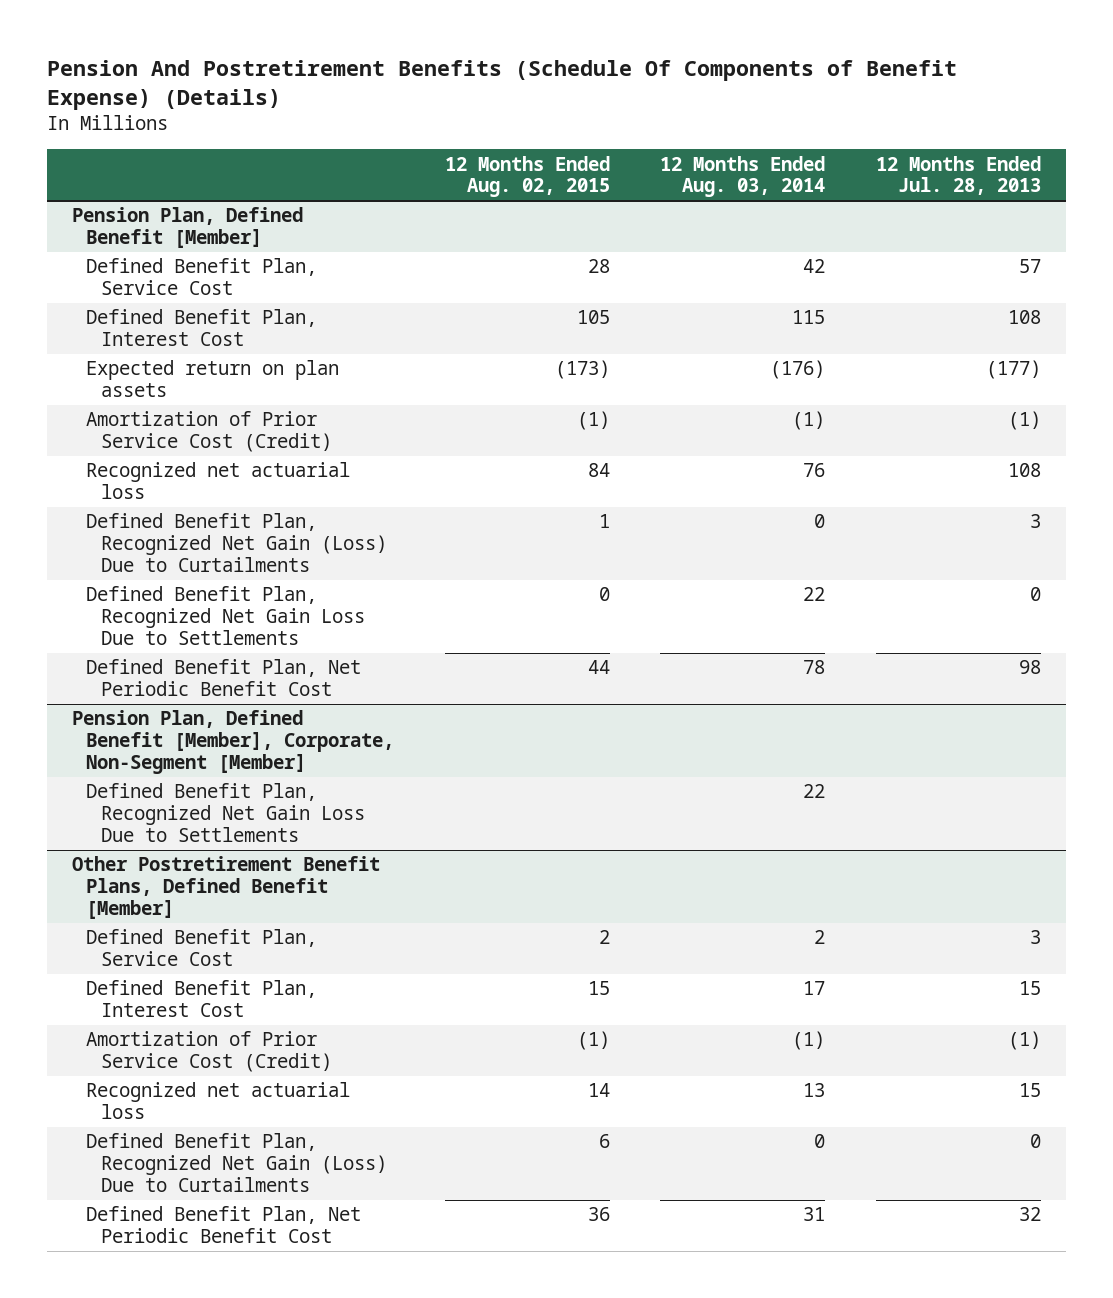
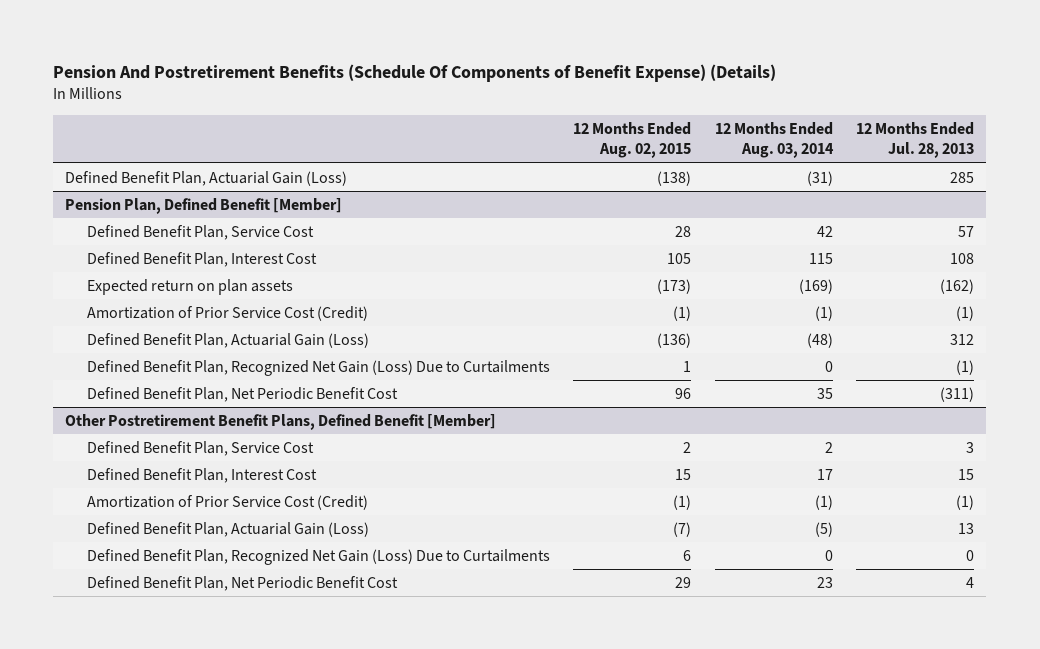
none -> [65,170,348,186] Defined Benefit Plan, Actuarial Gain (Loss)
[770,360,826,380] (176) -> [798,278,833,294] (169)
[985,360,1041,380] (177) -> [940,278,975,294] (162)
[86,462,351,500] Recognized net actuarial loss -> none
[86,586,366,646] Defined Benefit Plan, Recognized Net Gain Loss Due to Settlements -> none
[71,710,395,775] Pension Plan, Defined Benefit [Member], Corporate, Non-Segment [Member] -> none
[86,783,366,843] Defined Benefit Plan, Recognized Net Gain Loss Due to Settlements -> none
none -> [86,332,369,348] Defined Benefit Plan, Actuarial Gain (Loss)
[1029,514,1041,529] 3 -> [956,359,975,375] (1)
[587,660,610,675] 44 -> [675,387,692,399] 96
[803,660,826,675] 78 -> [816,387,833,399] 35
[1018,660,1041,675] 98 -> [940,386,975,402] (311)
[86,1082,351,1120] Recognized net actuarial loss -> none
none -> [86,521,369,537] Defined Benefit Plan, Actuarial Gain (Loss)
[587,1207,610,1222] 36 -> [675,576,692,588] 29
[803,1207,826,1222] 31 -> [816,576,833,588] 23
[1018,1207,1041,1222] 32 -> [966,576,975,588] 4

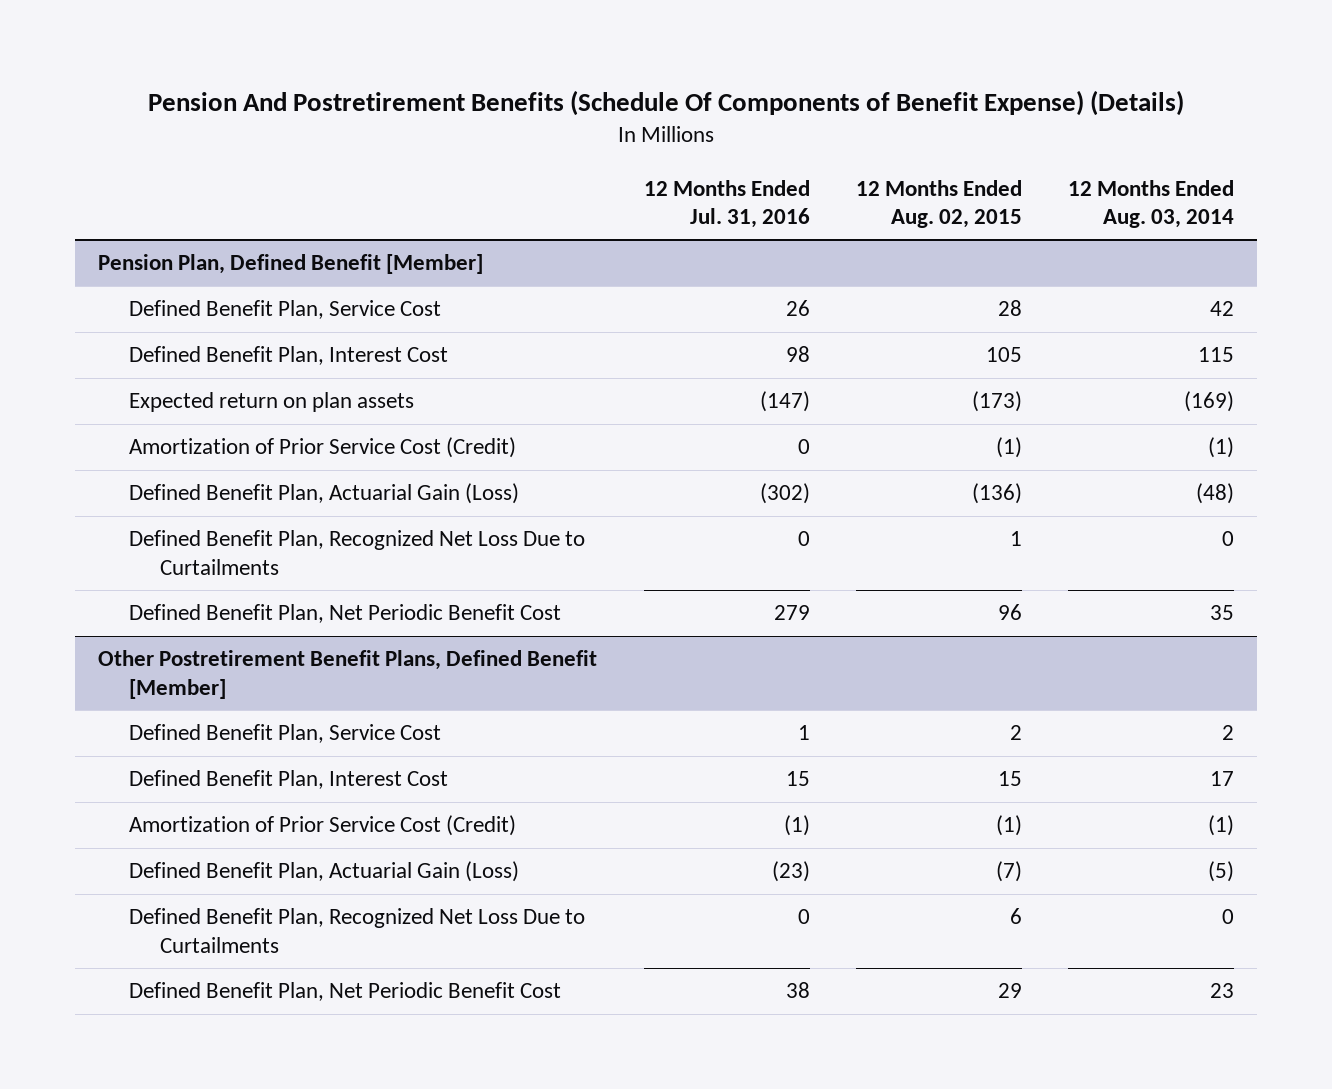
[856,121,975,159] 12 Months Ended Jul. 28, 2013 -> none
none -> [643,179,810,228] 12 Months Ended Jul. 31, 2016
[65,170,348,186] Defined Benefit Plan, Actuarial Gain (Loss) -> none
[86,359,550,376] Defined Benefit Plan, Recognized Net Gain (Loss) Due to Curtailments -> [129,530,586,575] Defined Benefit Plan, Recognized Net Loss Due to Curtailments
[86,548,550,565] Defined Benefit Plan, Recognized Net Gain (Loss) Due to Curtailments -> [129,908,586,953] Defined Benefit Plan, Recognized Net Loss Due to Curtailments

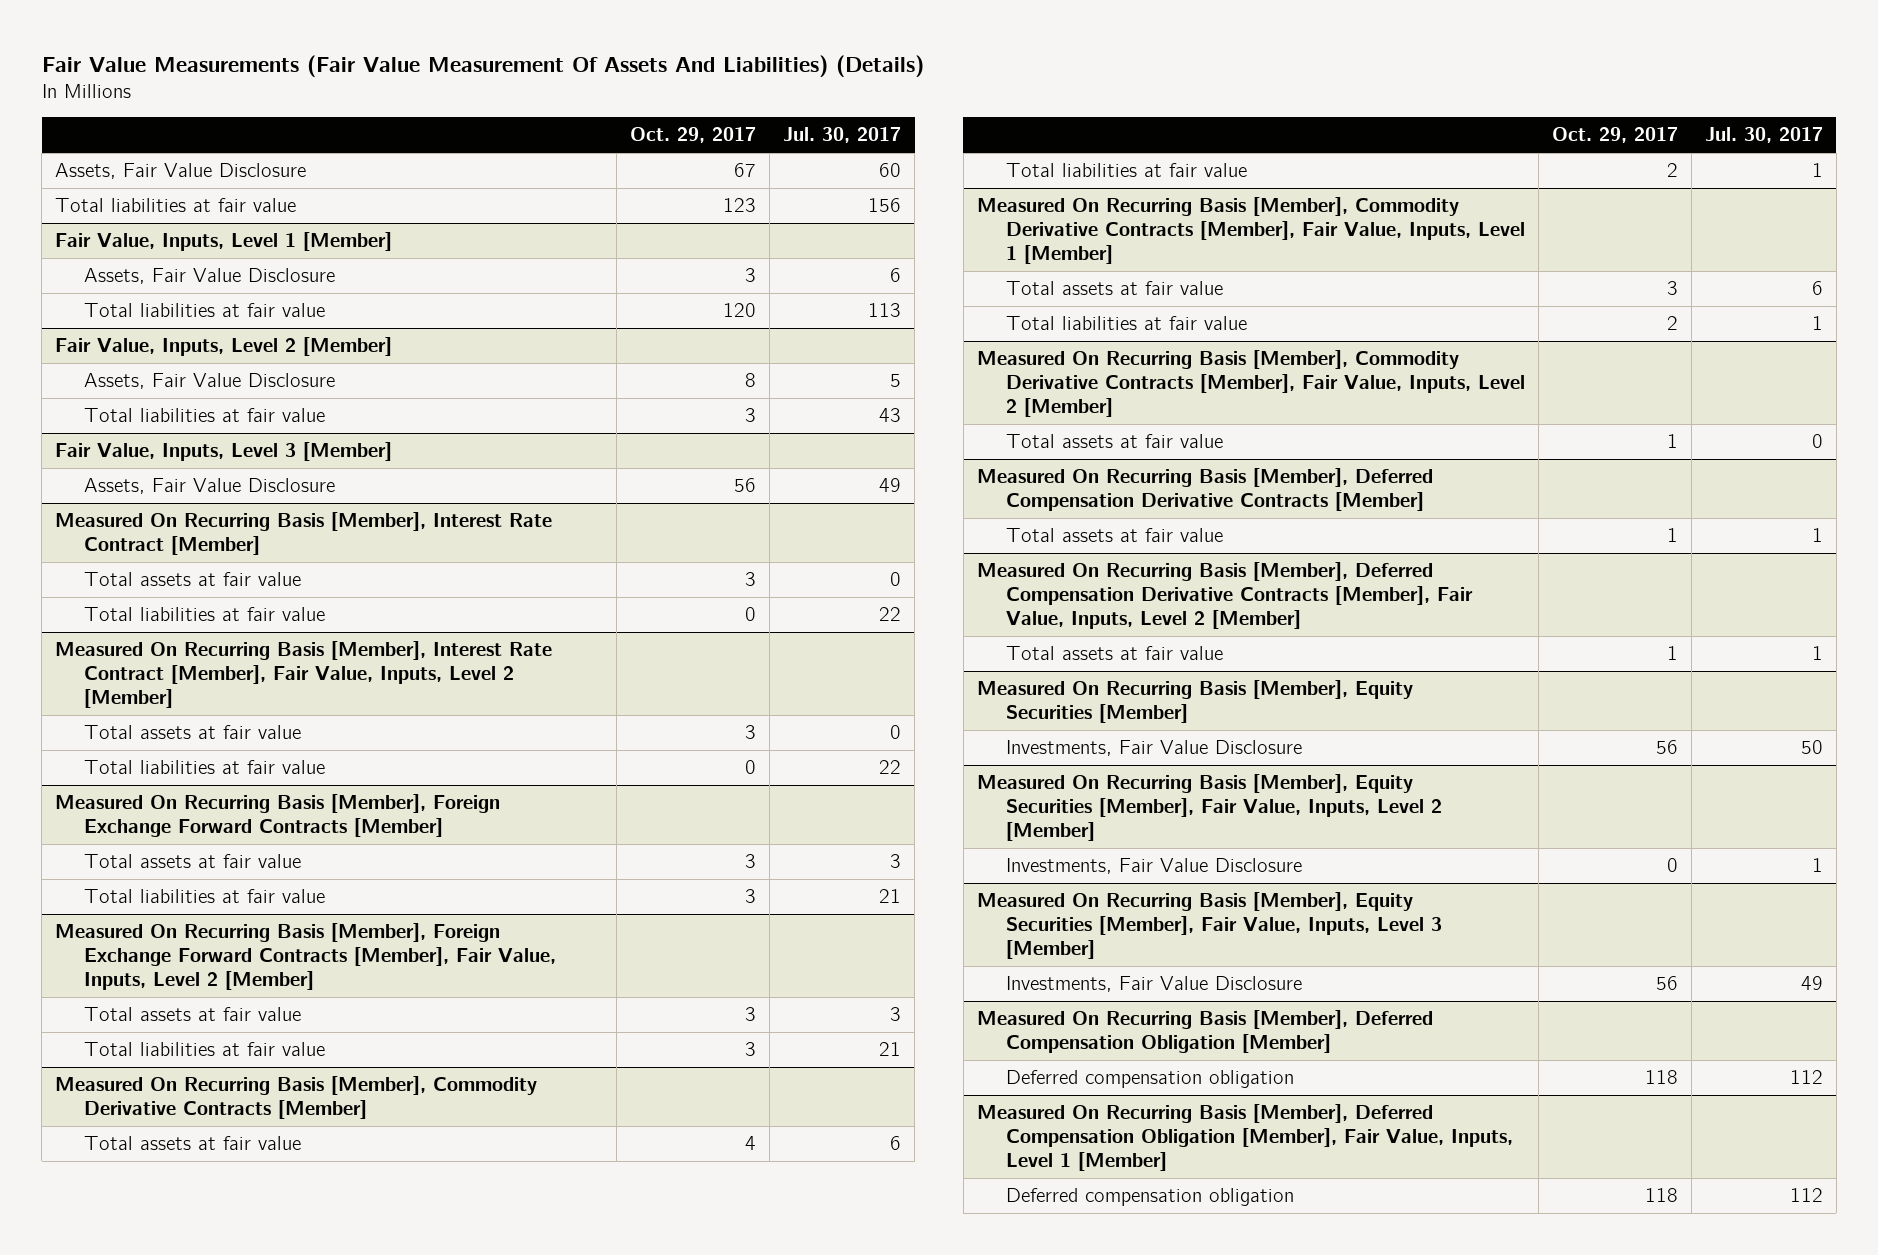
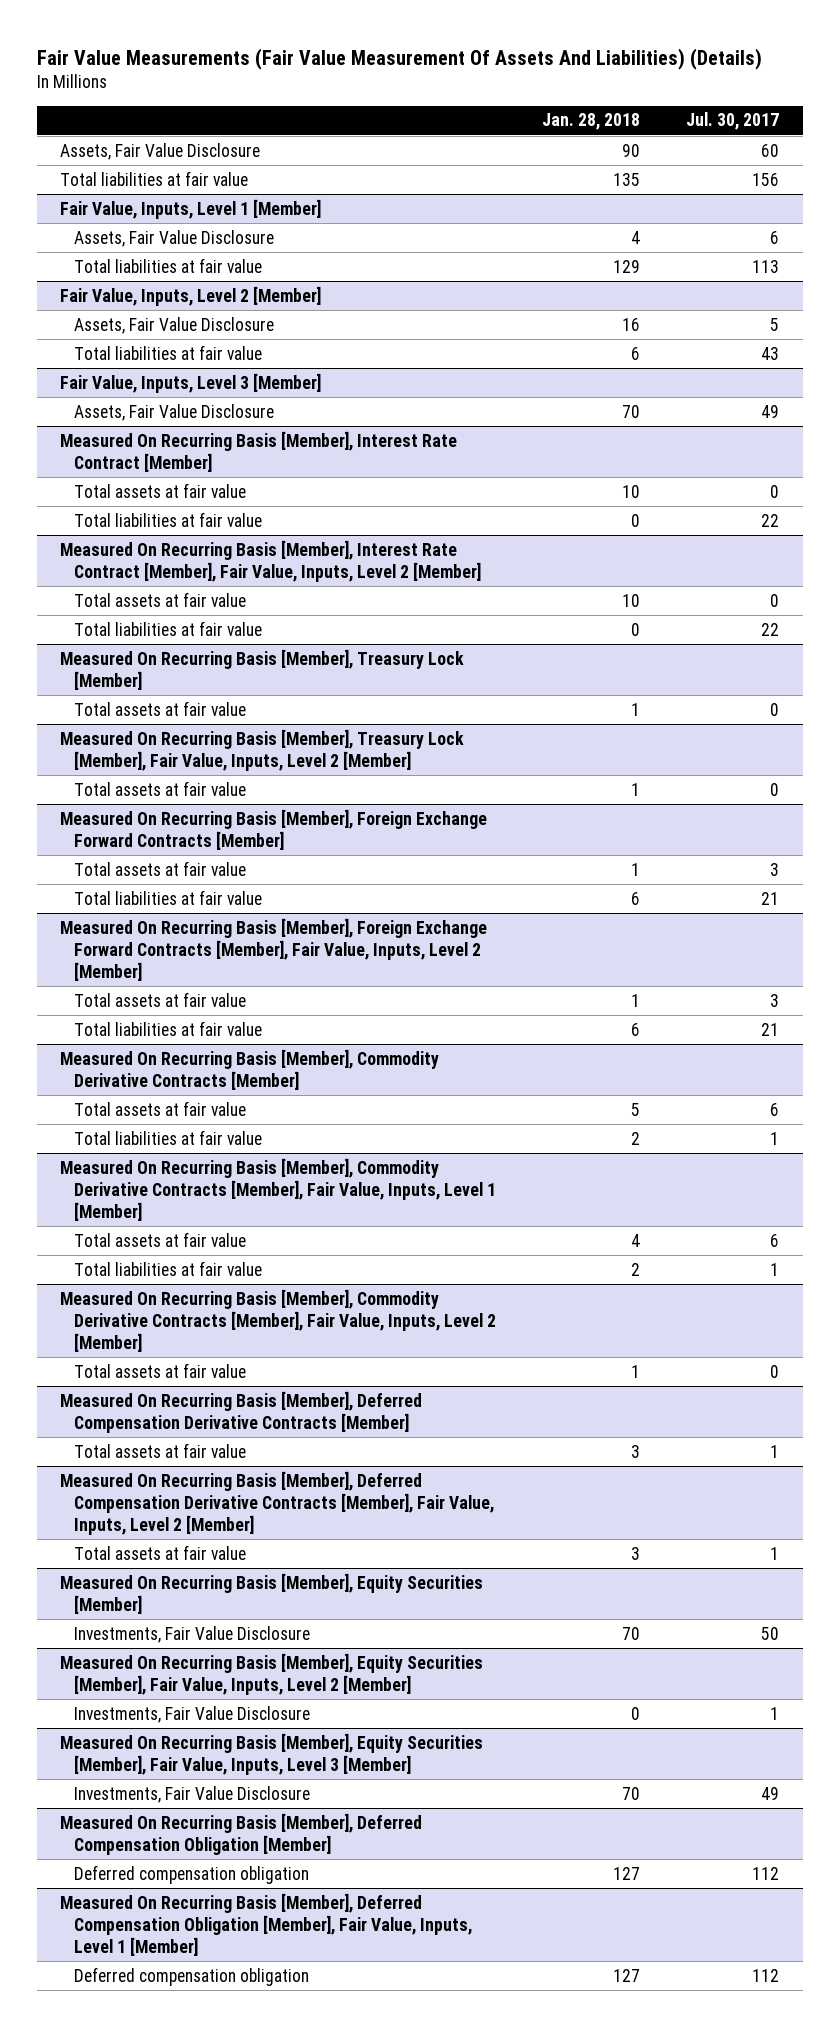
[630,127,757,144] Oct. 29, 2017 -> none
none -> [542,113,641,131] Jan. 28, 2018
none -> [60,648,465,690] Measured On Recurring Basis [Member], Treasury Lock [Member]
none -> [74,700,247,716] Total assets at fair value
none -> [60,728,465,771] Measured On Recurring Basis [Member], Treasury Lock [Member], Fair Value, Inputs, Level 2 [Member]
none -> [74,780,247,796] Total assets at fair value

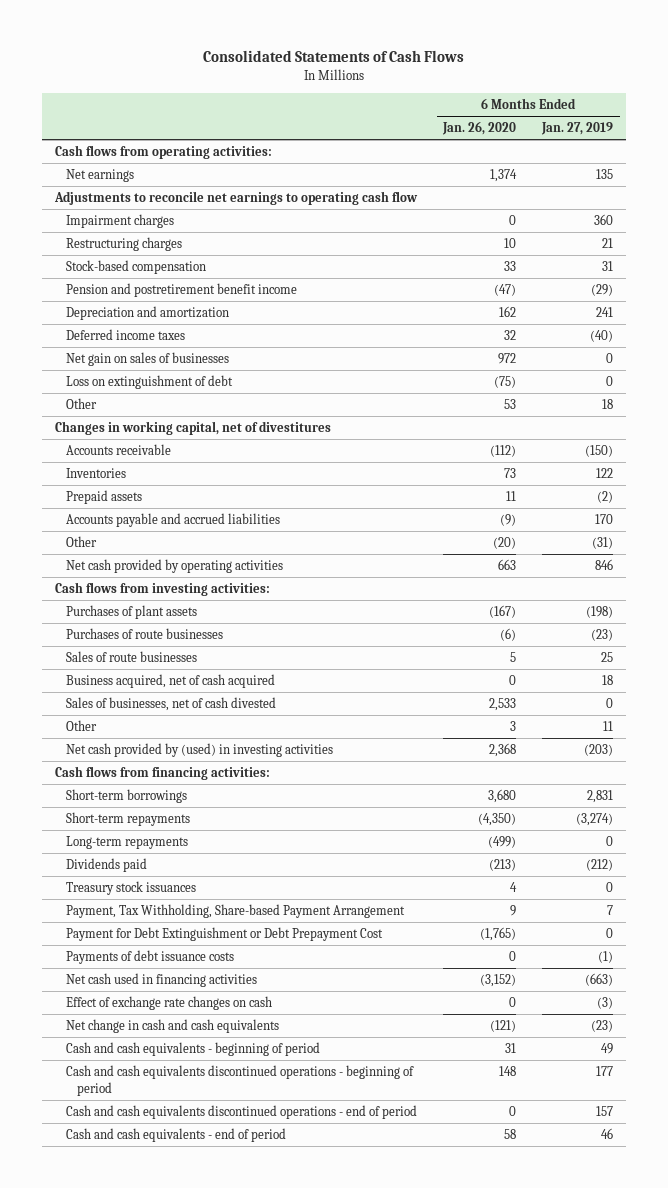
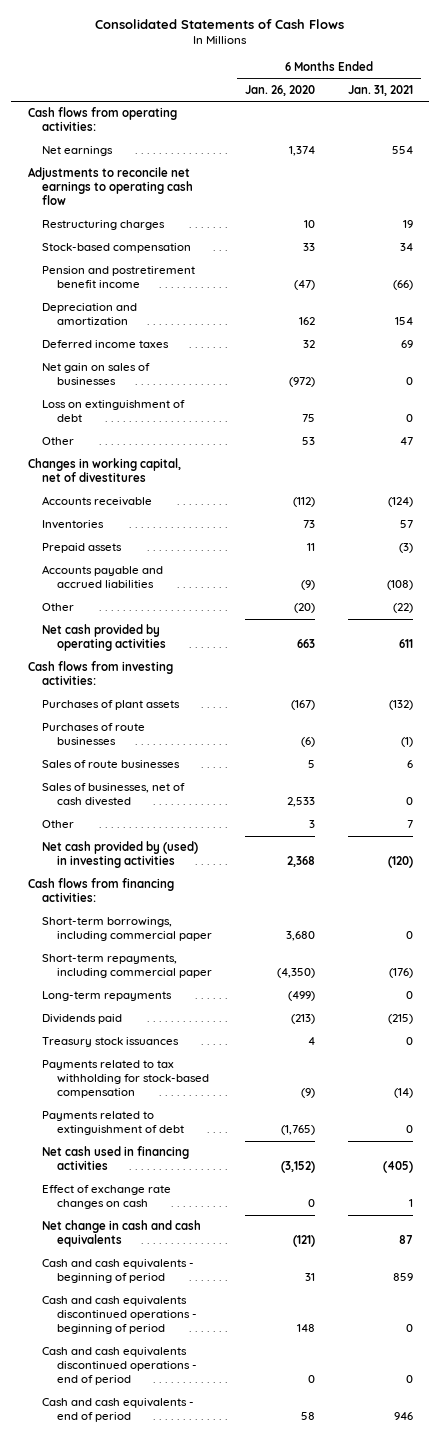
[541,122,614,136] Jan. 27, 2019 -> none
none -> [347,85,413,97] Jan. 31, 2021
[66,213,175,228] Impairment charges -> none
[498,352,517,364] 972 -> [288,377,315,388] (972)
[494,375,517,388] (75) -> [301,414,315,423] 75
[66,673,276,688] Business acquired, net of cash acquired -> none
[66,788,188,803] Short-term borrowings -> [42,917,212,942] Short-term borrowings, including commercial paper
[66,811,191,826] Short-term repayments -> [42,954,212,979] Short-term repayments, including commercial paper
[66,949,235,964] Payments of debt issuance costs -> none
[66,903,406,918] Payment, Tax Withholding, Share-based Payment Arrangement -> [42,1060,209,1099] Payments related to tax withholding for stock-based compensation
[510,904,517,916] 9 -> [300,1088,315,1099] (9)
[66,926,384,941] Payment for Debt Extinguishment or Debt Prepayment Cost -> [42,1111,184,1136] Payments related to extinguishment of debt

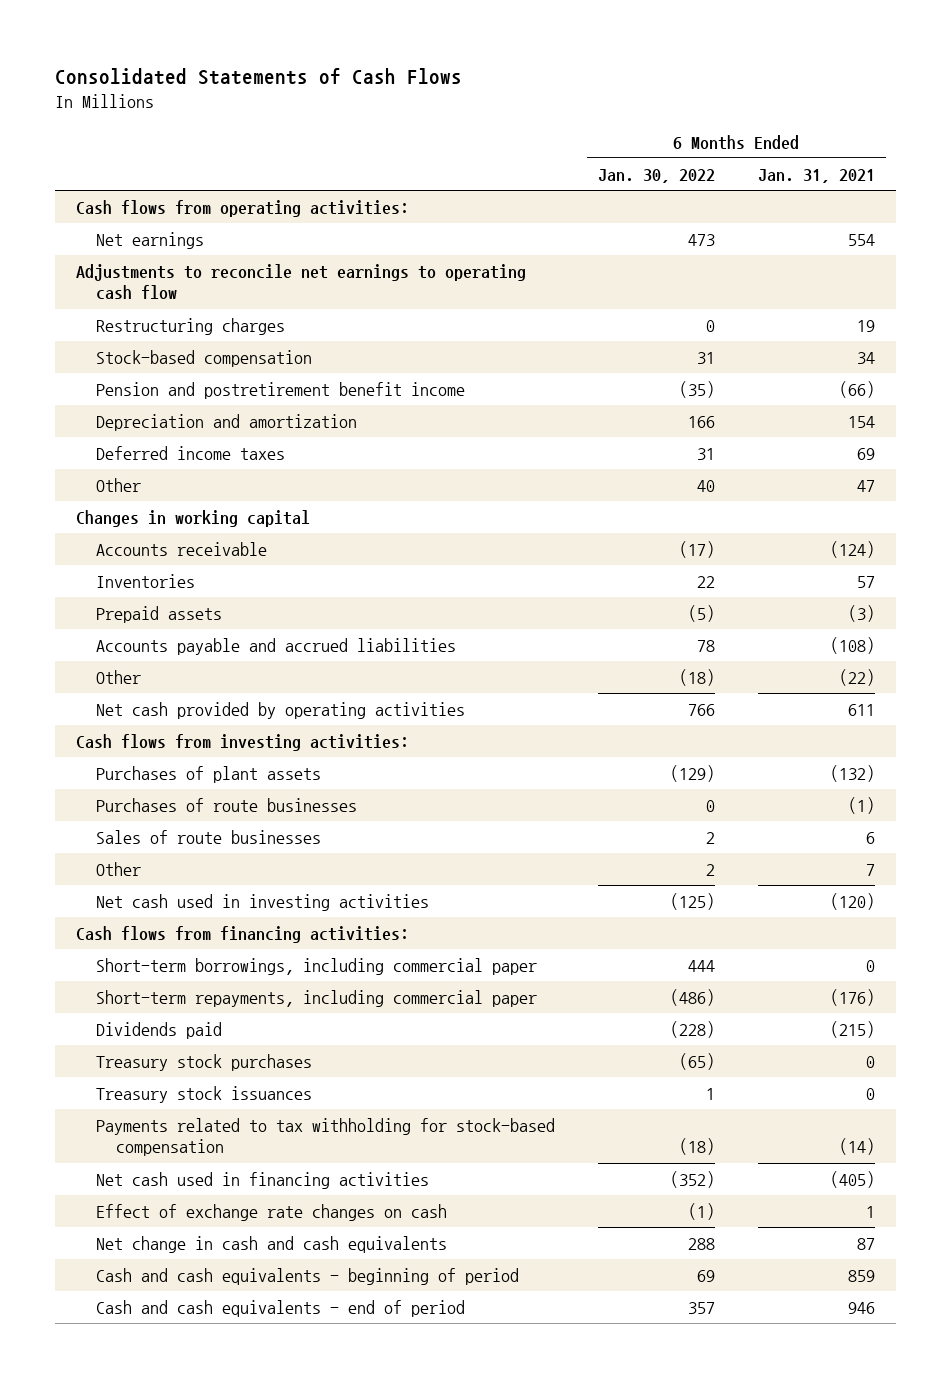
[244,85,315,97] Jan. 26, 2020 -> none
none -> [598,168,716,183] Jan. 30, 2022
[42,363,151,386] Net gain on sales of businesses -> none
[42,400,186,423] Loss on extinguishment of debt -> none
[27,458,181,483] Changes in working capital, net of divestitures -> [76,510,311,528] Changes in working capital
[42,783,186,807] Sales of businesses, net of cash divested -> none
[42,841,199,869] Net cash provided by (used) in investing activities -> [96,894,430,912] Net cash used in investing activities
[42,991,173,1002] Long-term repayments -> none
none -> [96,1054,313,1072] Treasury stock purchases
[42,1111,184,1136] Payments related to extinguishment of debt -> none
[42,1296,197,1335] Cash and cash equivalents discontinued operations - beginning of period -> none
[42,1347,197,1386] Cash and cash equivalents discontinued operations - end of period -> none

